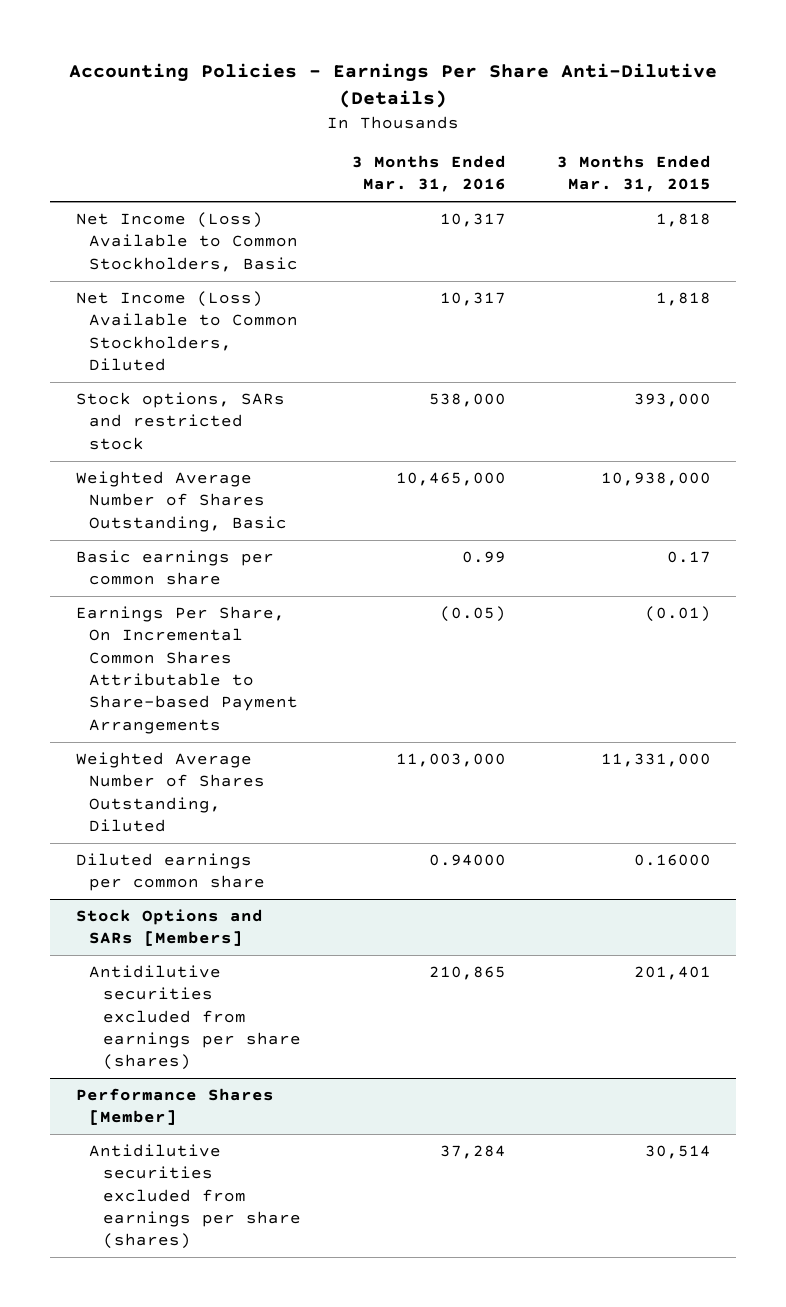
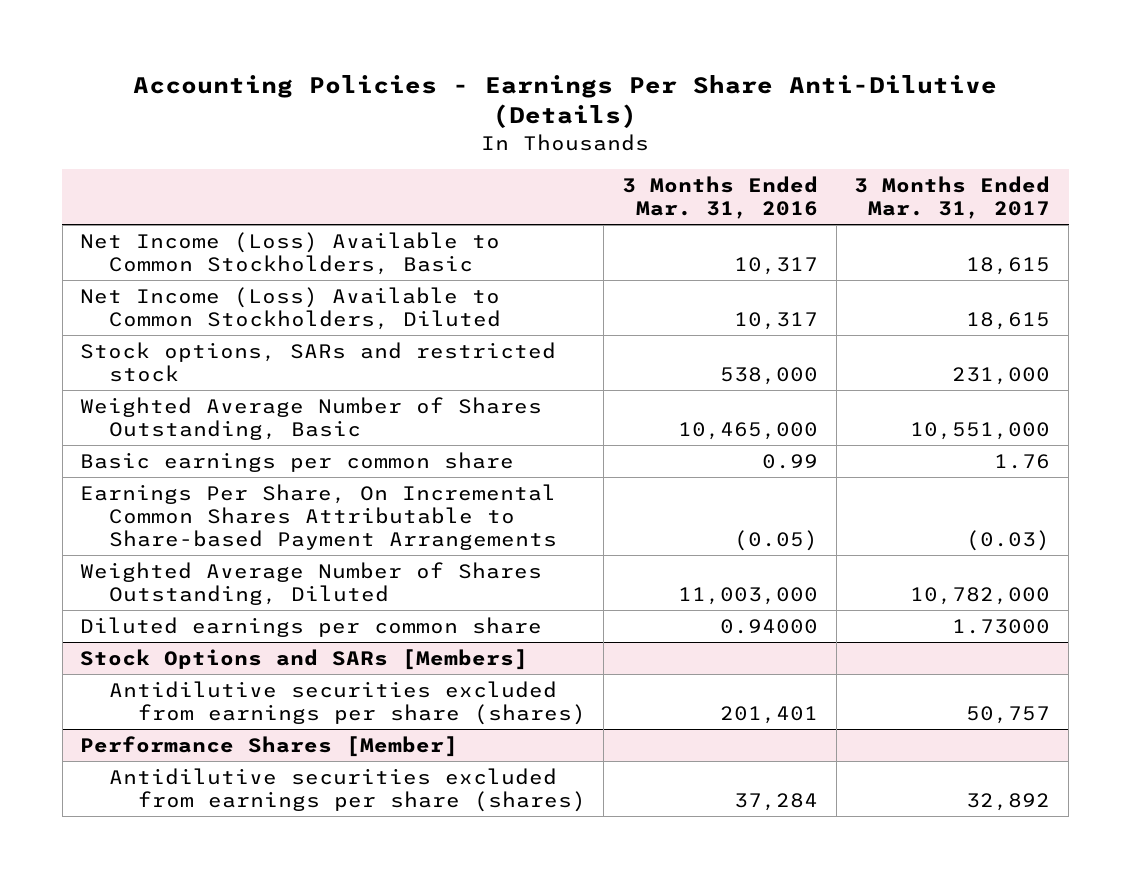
[556,155,711,193] 3 Months Ended Mar. 31, 2015 -> none
none -> [854,176,1051,220] 3 Months Ended Mar. 31, 2017
[428,966,506,981] 210,865 -> [720,706,819,725] 201,401

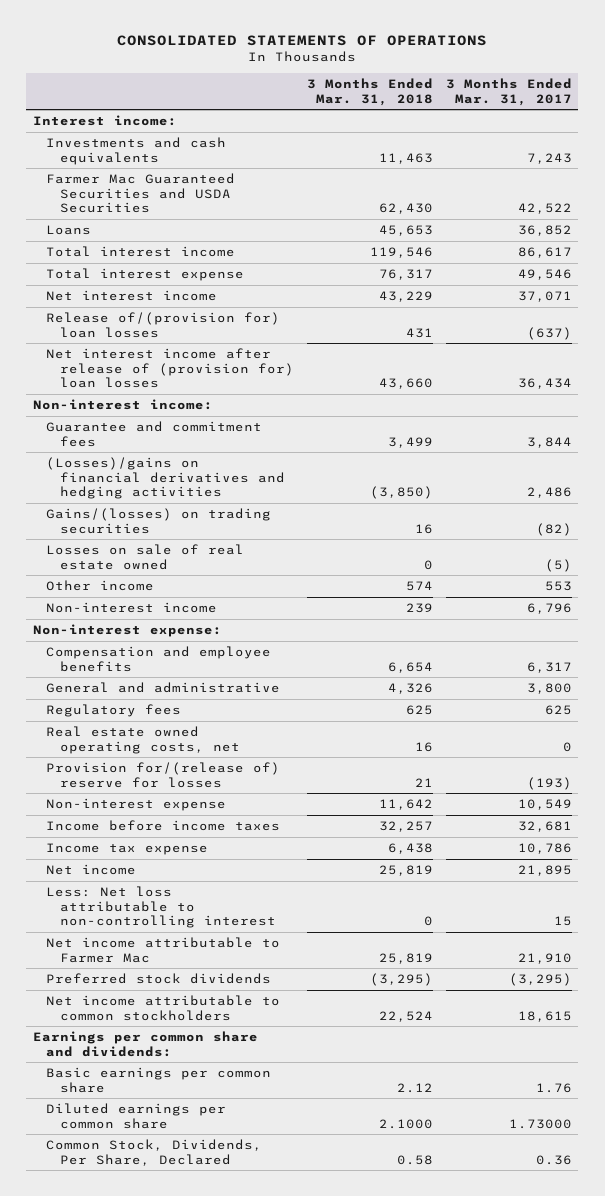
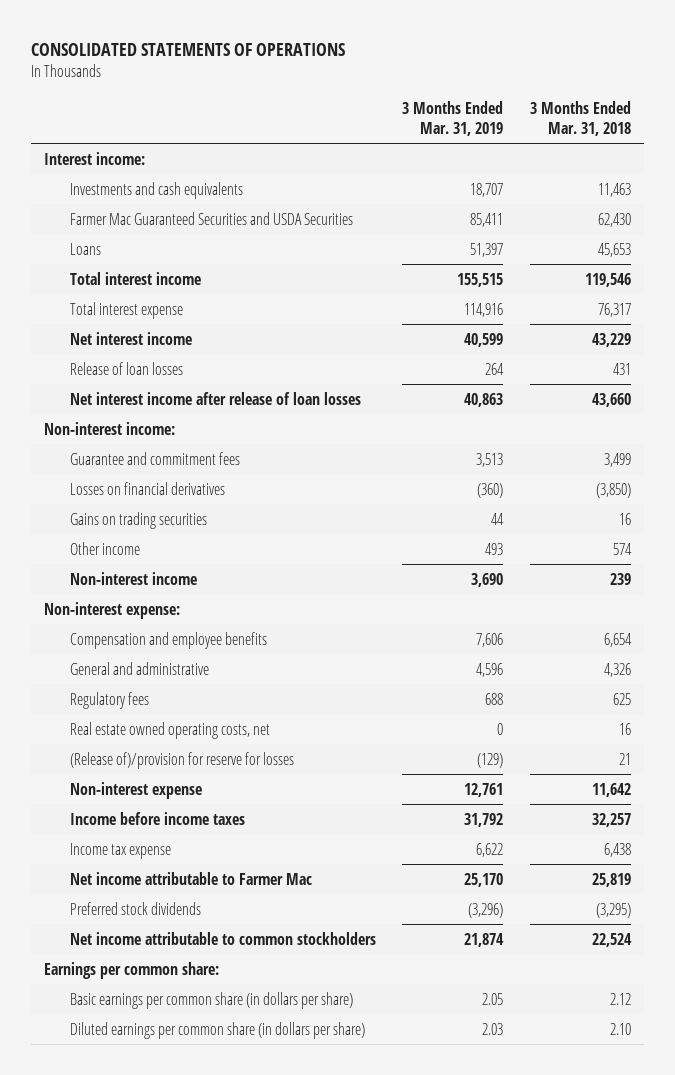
[445,77,572,106] 3 Months Ended Mar. 31, 2017 -> none
none -> [402,100,504,136] 3 Months Ended Mar. 31, 2019
[46,312,281,338] Release of/(provision for) loan losses -> [69,361,183,375] Release of loan losses
[46,348,294,389] Net interest income after release of (provision for) loan losses -> [69,391,361,405] Net interest income after release of loan losses
[46,544,245,570] Losses on sale of real estate owned -> none
[46,457,285,500] (Losses)/gains on financial derivatives and hedging activities -> [69,481,225,495] Losses on financial derivatives
[46,508,272,534] Gains/(losses) on trading securities -> [69,511,207,529] Gains on trading securities
[46,762,281,788] Provision for/(release of) reserve for losses -> [69,751,294,769] (Release of)/provision for reserve for losses
[46,864,137,876] Net income -> none
[46,886,276,929] Less: Net loss attributable to non-controlling interest -> none
[46,1139,263,1166] Common Stock, Dividends, Per Share, Declared -> none
[32,1031,258,1057] Earnings per common share and dividends: -> [44,961,220,979] Earnings per common share:
[46,1067,272,1093] Basic earnings per common share -> [69,991,353,1009] Basic earnings per common share (in dollars per share)
[46,1103,227,1129] Diluted earnings per common share -> [69,1021,365,1039] Diluted earnings per common share (in dollars per share)
[378,1118,433,1129] 2.1000 -> [609,1022,631,1035] 2.10

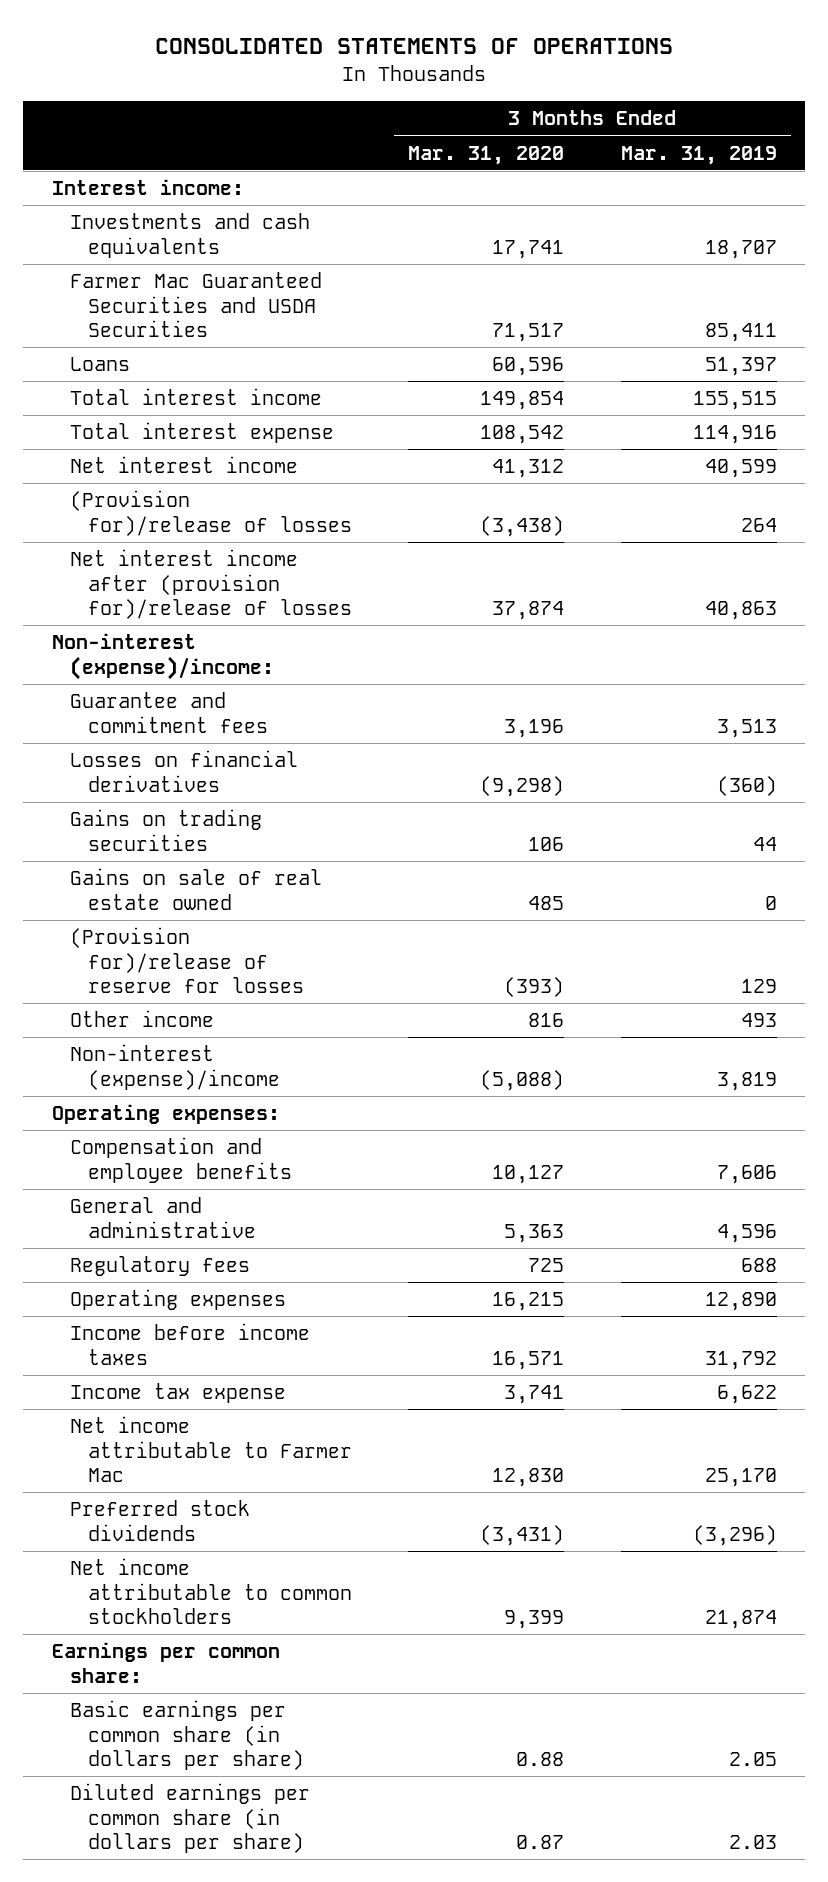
[529,100,631,136] 3 Months Ended Mar. 31, 2018 -> none
none -> [408,145,565,165] Mar. 31, 2020
[69,361,183,375] Release of loan losses -> [69,490,352,536] (Provision for)/release of losses
[69,391,361,405] Net interest income after release of loan losses -> [69,549,352,620] Net interest income after (provision for)/release of losses
[44,421,176,435] Non-interest income: -> [51,633,274,680] Non-interest (expense)/income:
none -> [69,868,322,910] Gains on sale of real estate owned
none -> [69,927,304,994] (Provision for)/release of reserve for losses
[69,571,197,585] Non-interest income -> [69,1044,280,1090] Non-interest (expense)/income
[471,572,504,587] 3,690 -> [716,1071,777,1091] 3,819
[44,601,181,619] Non-interest expense: -> [51,1104,280,1125] Operating expenses:
[69,721,270,739] Real estate owned operating costs, net -> none
[69,751,294,769] (Release of)/provision for reserve for losses -> none
[69,781,202,799] Non-interest expense -> none
none -> [69,1289,286,1311] Operating expenses

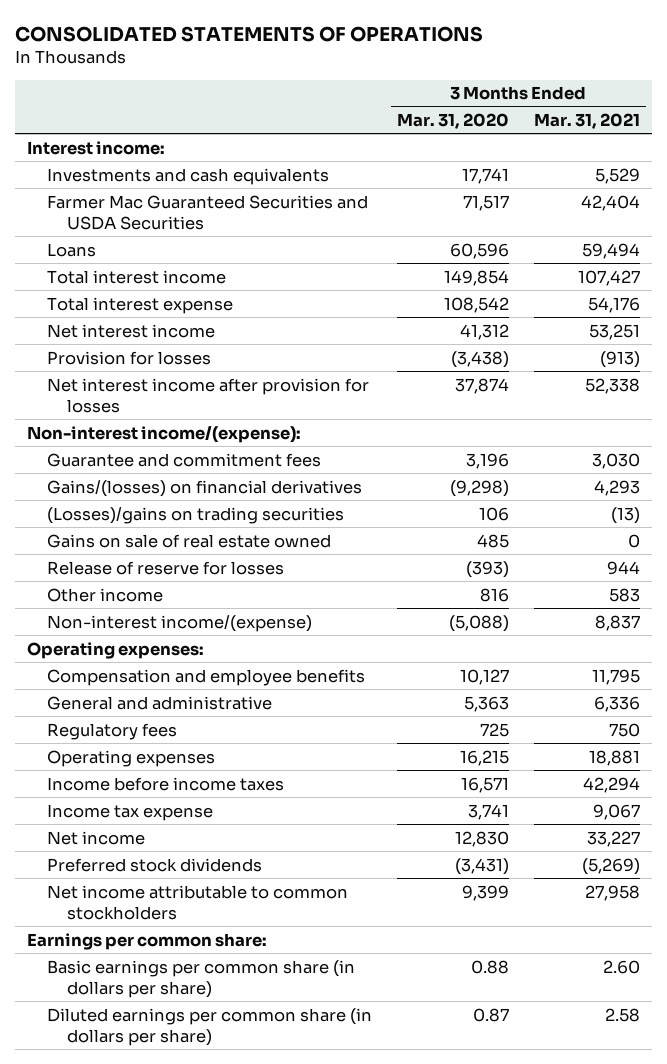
[620,145,777,165] Mar. 31, 2019 -> none
none -> [533,113,640,130] Mar. 31, 2021
[69,490,352,536] (Provision for)/release of losses -> [47,350,212,365] Provision for losses
[69,549,352,620] Net interest income after (provision for)/release of losses -> [47,377,370,414] Net interest income after provision for losses
[51,633,274,680] Non-interest (expense)/income: -> [27,425,302,443] Non-interest income/(expense):
[69,750,298,792] Losses on financial derivatives -> [47,479,363,497] Gains/(losses) on financial derivatives
[69,809,262,851] Gains on trading securities -> [47,506,345,524] (Losses)/gains on trading securities
[69,927,304,994] (Provision for)/release of reserve for losses -> [47,560,285,575] Release of reserve for losses
[69,1044,280,1090] Non-interest (expense)/income -> [47,614,313,632] Non-interest income/(expense)
[69,1416,352,1483] Net income attributable to Farmer Mac -> [47,830,146,845] Net income

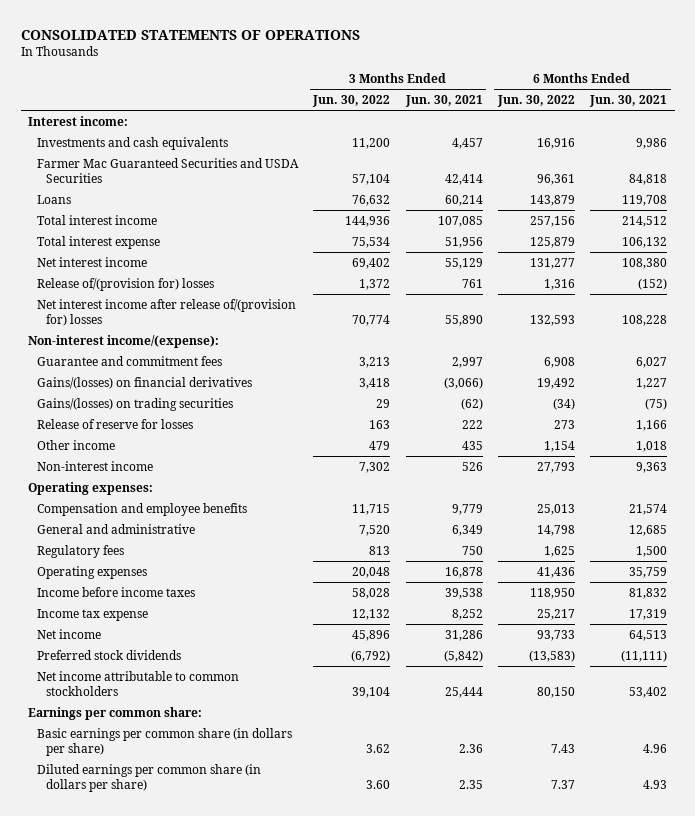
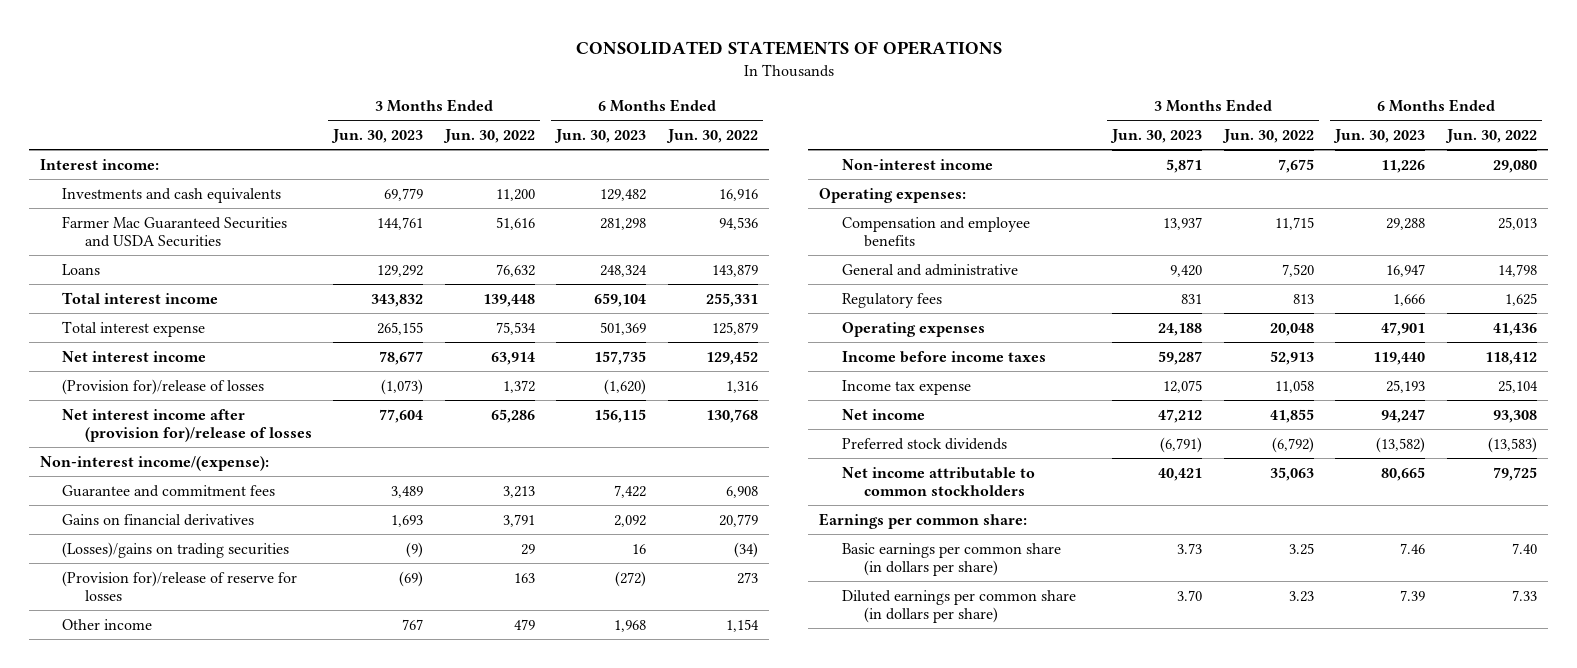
[404,94,483,107] Jun. 30, 2021 -> none
[588,94,667,107] Jun. 30, 2021 -> none
none -> [331,128,424,143] Jun. 30, 2023
none -> [554,128,647,143] Jun. 30, 2023
[352,173,391,185] 57,104 -> [495,216,535,230] 51,616
[536,173,575,185] 96,361 -> [718,216,758,230] 94,536
[345,215,391,227] 144,936 -> [482,293,535,307] 139,448
[529,215,575,227] 257,156 -> [705,292,758,307] 255,331
[352,257,391,269] 69,402 -> [490,351,535,365] 63,914
[529,257,575,269] 131,277 -> [705,350,758,365] 129,452
[37,277,215,291] Release of/(provision for) losses -> [62,378,265,395] (Provision for)/release of losses
[37,298,297,326] Net interest income after release of/(provision for) losses -> [62,408,312,442] Net interest income after (provision for)/release of losses
[352,314,391,326] 70,774 -> [490,408,535,423] 65,286
[529,314,575,326] 132,593 -> [705,408,758,423] 130,768
[37,376,253,389] Gains/(losses) on financial derivatives -> [62,513,255,526] Gains on financial derivatives
[359,377,391,389] 3,418 -> [502,513,535,527] 3,791
[536,377,575,389] 19,492 -> [718,513,758,527] 20,779
[37,397,234,411] Gains/(losses) on trading securities -> [62,541,290,558] (Losses)/gains on trading securities
[37,418,194,429] Release of reserve for losses -> [62,570,298,601] (Provision for)/release of reserve for losses
[359,461,391,473] 7,302 -> [1277,158,1314,173] 7,675
[536,461,575,473] 27,793 -> [1492,159,1537,173] 29,080
[352,587,391,599] 58,028 -> [1269,350,1314,365] 52,913
[529,587,575,599] 118,950 -> [1484,351,1537,365] 118,412
[352,608,391,620] 12,132 -> [1274,379,1314,393] 11,058
[536,608,575,620] 25,217 -> [1497,379,1538,393] 25,104
[352,629,391,641] 45,896 -> [1269,408,1314,423] 41,855
[536,629,575,641] 93,733 -> [1492,409,1537,423] 93,308
[352,686,391,698] 39,104 -> [1269,466,1314,481] 35,063
[536,686,575,698] 80,150 -> [1492,466,1537,481] 79,725
[366,743,391,753] 3.62 -> [1288,542,1314,555] 3.25
[550,743,575,753] 7.43 -> [1511,542,1537,554] 7.40
[366,779,391,789] 3.60 -> [1288,590,1314,602] 3.23
[550,779,575,789] 7.37 -> [1511,589,1537,601] 7.33

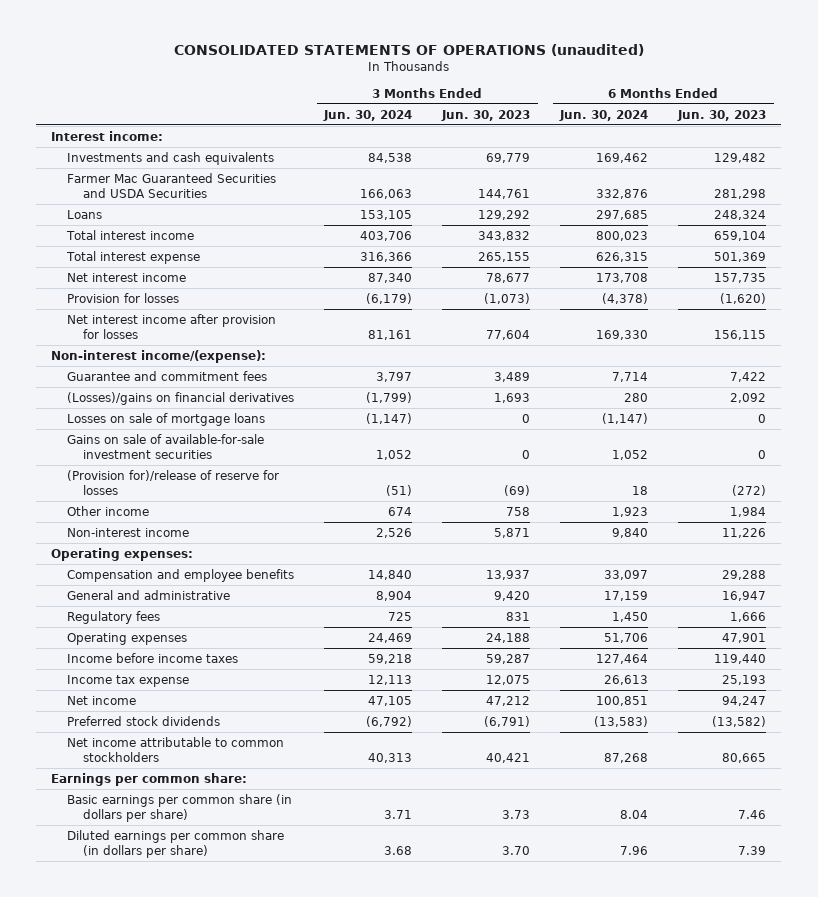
[575,41,1002,56] CONSOLIDATED STATEMENTS OF OPERATIONS -> [173,43,644,56] CONSOLIDATED STATEMENTS OF OPERATIONS (unaudited)
[442,128,535,143] Jun. 30, 2022 -> none
[665,128,758,143] Jun. 30, 2022 -> none
none -> [323,109,413,121] Jun. 30, 2024
none -> [559,109,649,121] Jun. 30, 2024
[62,378,265,395] (Provision for)/release of losses -> [67,292,180,303] Provision for losses
[62,408,312,442] Net interest income after (provision for)/release of losses -> [67,313,277,339] Net interest income after provision for losses
[62,541,290,558] (Losses)/gains on trading securities -> none
[62,513,255,526] Gains on financial derivatives -> [67,391,295,405] (Losses)/gains on financial derivatives
none -> [67,412,266,426] Losses on sale of mortgage loans
none -> [67,433,265,459] Gains on sale of available-for-sale investment securities
[402,618,424,630] 767 -> [506,506,531,516] 758
[614,619,647,632] 1,968 -> [730,506,767,517] 1,984

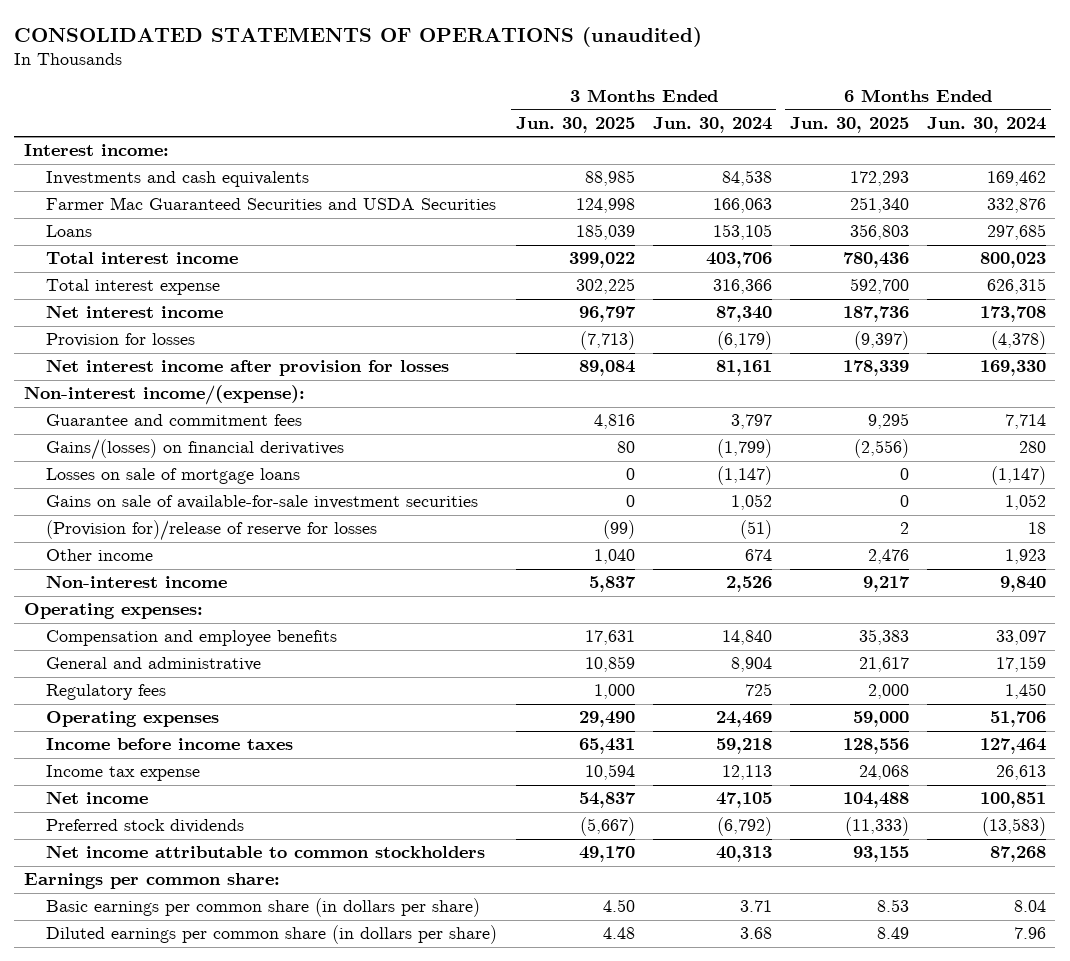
[441,109,531,121] Jun. 30, 2023 -> none
[677,109,767,121] Jun. 30, 2023 -> none
none -> [515,117,635,134] Jun. 30, 2025
none -> [790,117,910,134] Jun. 30, 2025
[67,391,295,405] (Losses)/gains on financial derivatives -> [46,439,345,461] Gains/(losses) on financial derivatives

